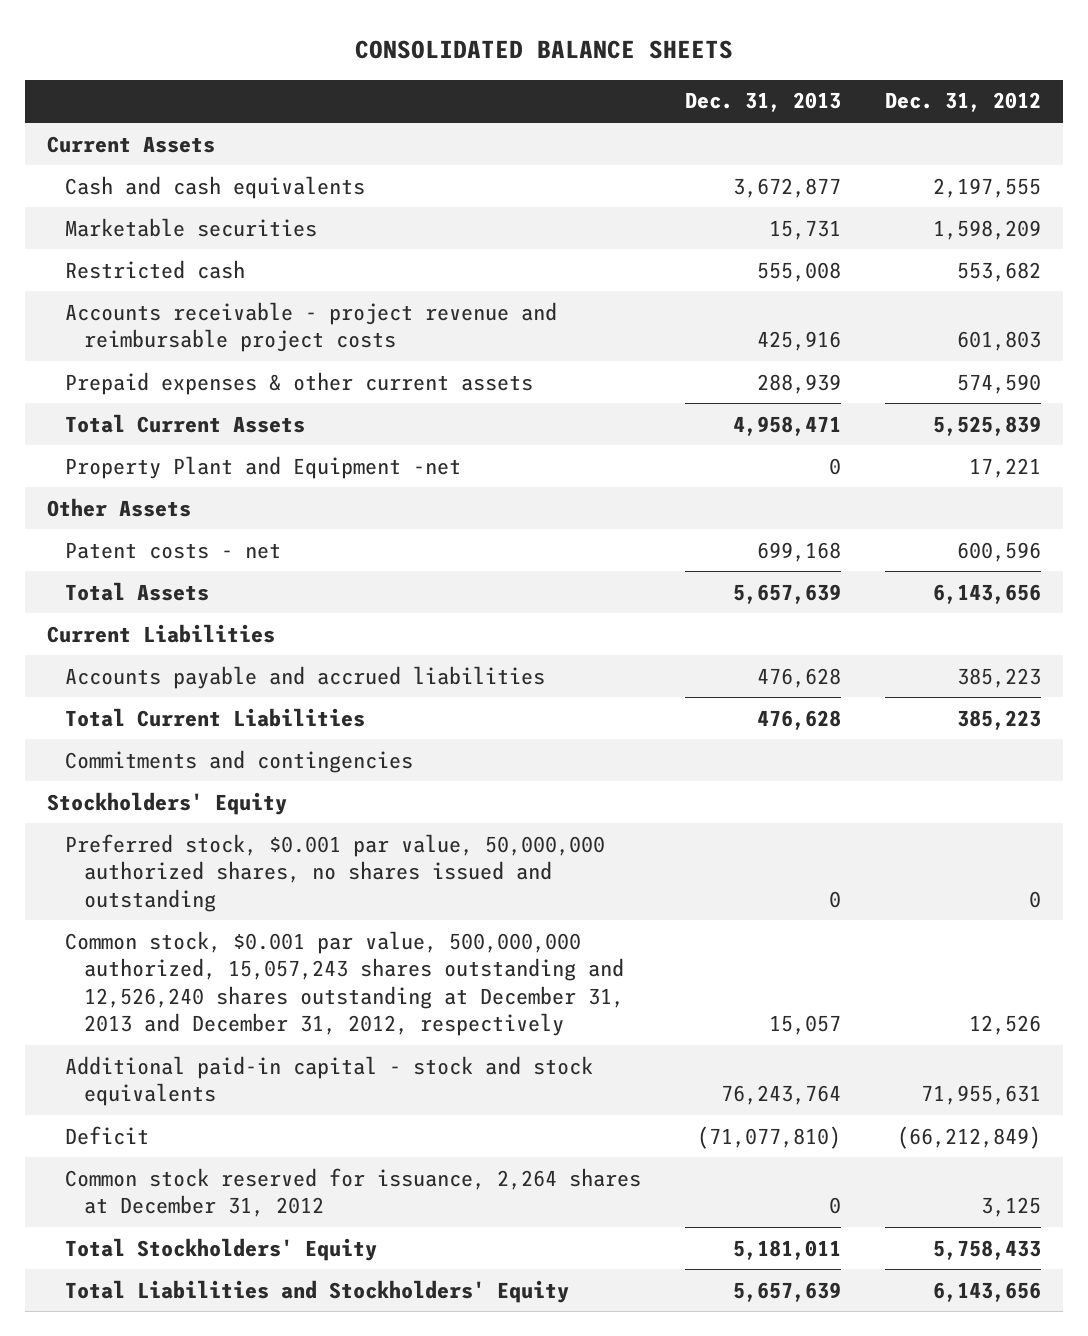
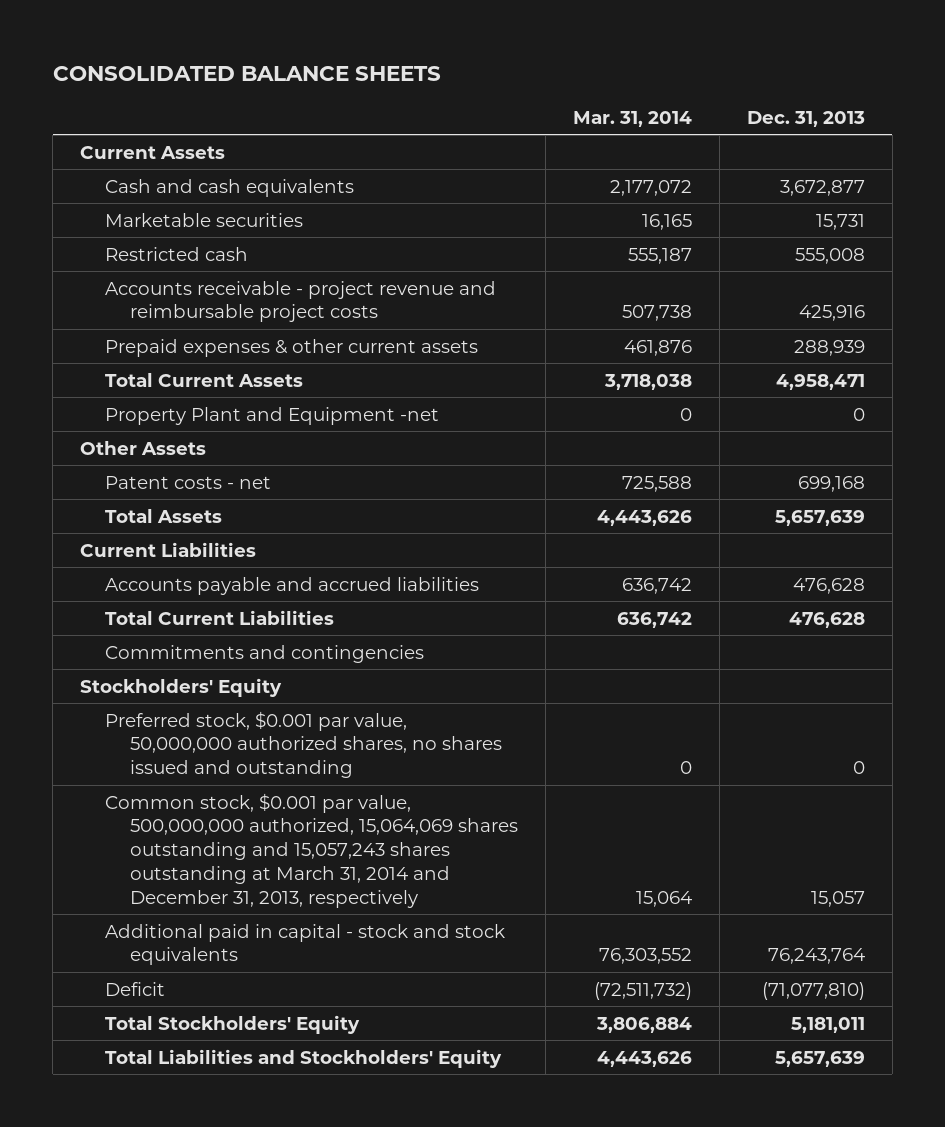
[884,92,1041,113] Dec. 31, 2012 -> none
none -> [572,110,692,127] Mar. 31, 2014
[65,930,624,1037] Common stock, $0.001 par value, 500,000,000 authorized, 15,057,243 shares outstanding and 12,526,240 shares outstanding at December 31, 2013 and December 31, 2012, respectively -> [105,792,519,908] Common stock, $0.001 par value, 500,000,000 authorized, 15,064,069 shares outstanding and 15,057,243 shares outstanding at March 31, 2014 and December 31, 2013, respectively
[65,1055,594,1107] Additional paid-in capital - stock and stock equivalents -> [105,923,506,966] Additional paid in capital - stock and stock equivalents
[65,1167,642,1218] Common stock reserved for issuance, 2,264 shares at December 31, 2012 -> none

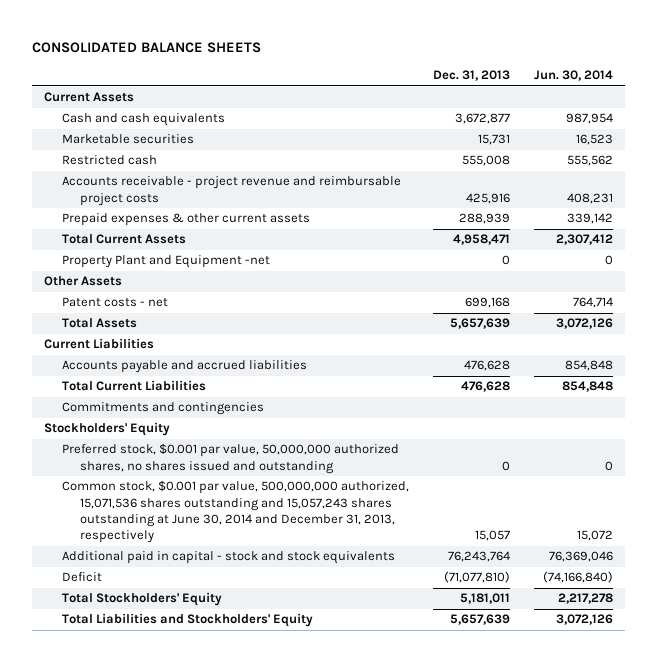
[572,110,692,127] Mar. 31, 2014 -> none
none -> [534,70,614,82] Jun. 30, 2014
[105,792,519,908] Common stock, $0.001 par value, 500,000,000 authorized, 15,064,069 shares outstanding and 15,057,243 shares outstanding at March 31, 2014 and December 31, 2013, respectively -> [62,480,410,544] Common stock, $0.001 par value, 500,000,000 authorized, 15,071,536 shares outstanding and 15,057,243 shares outstanding at June 30, 2014 and December 31, 2013, respectively

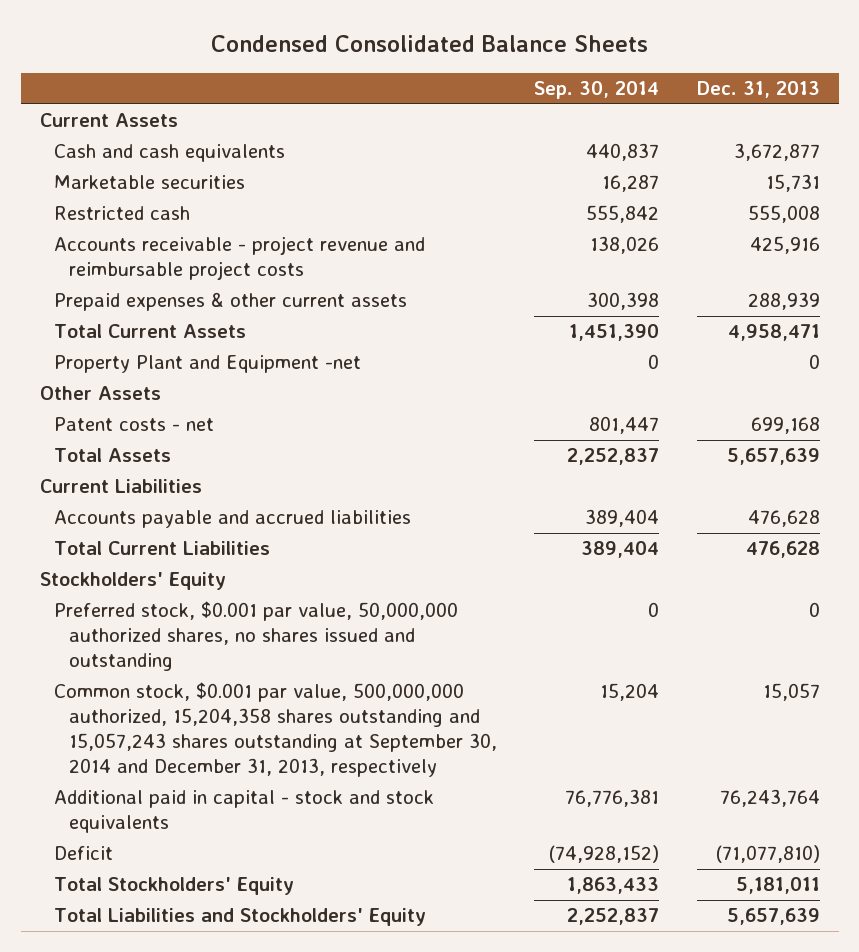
[32,42,262,54] CONSOLIDATED BALANCE SHEETS -> [210,35,648,53] Condensed Consolidated Balance Sheets
[534,70,614,82] Jun. 30, 2014 -> none
none -> [534,81,660,100] Sep. 30, 2014
[62,402,265,416] Commitments and contingencies -> none
[62,480,410,544] Common stock, $0.001 par value, 500,000,000 authorized, 15,071,536 shares outstanding and 15,057,243 shares outstanding at June 30, 2014 and December 31, 2013, respectively -> [54,682,497,778] Common stock, $0.001 par value, 500,000,000 authorized, 15,204,358 shares outstanding and 15,057,243 shares outstanding at September 30, 2014 and December 31, 2013, respectively

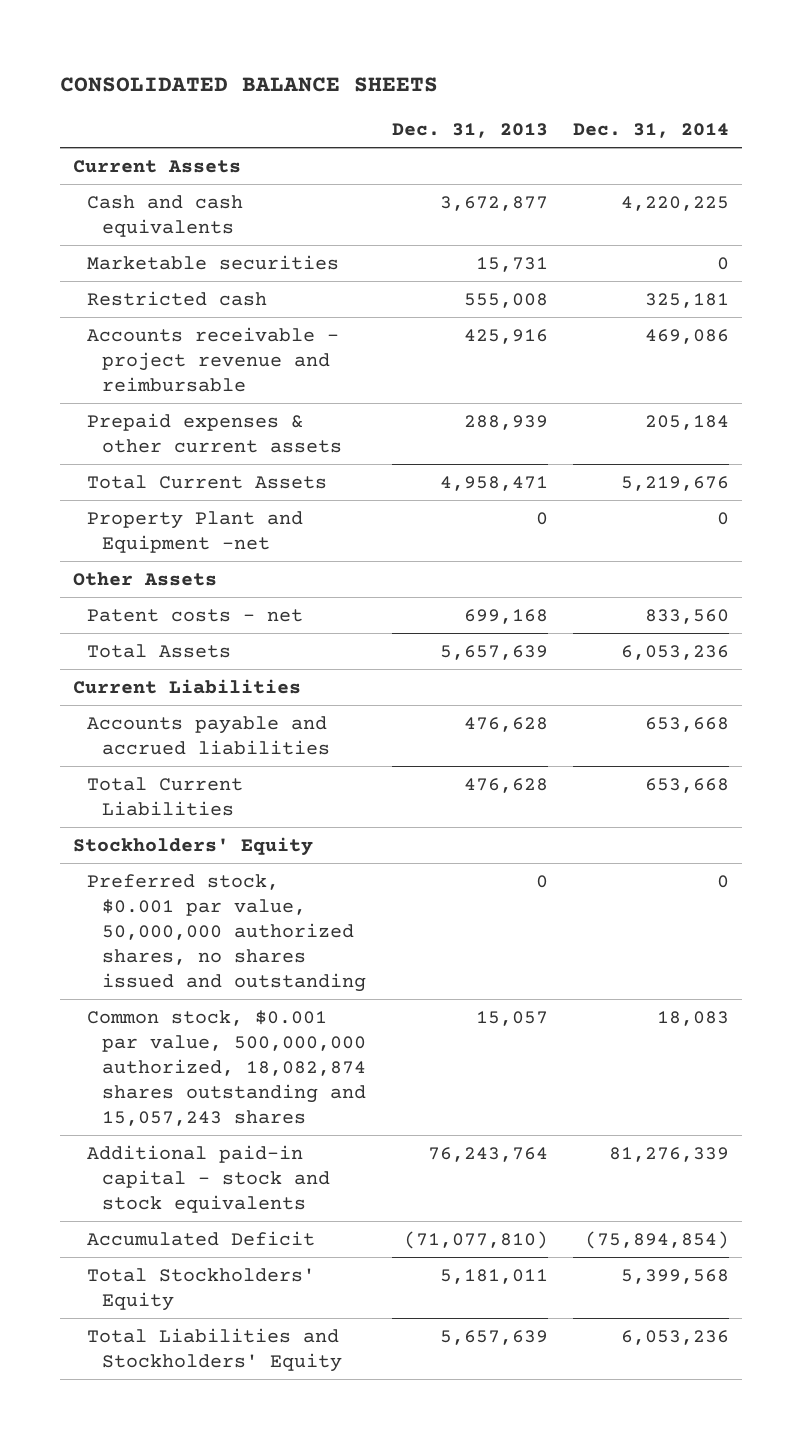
[210,35,648,53] Condensed Consolidated Balance Sheets -> [60,77,439,93] CONSOLIDATED BALANCE SHEETS
[534,81,660,100] Sep. 30, 2014 -> none
none -> [573,123,730,139] Dec. 31, 2014
[54,236,426,281] Accounts receivable - project revenue and reimbursable project costs -> [87,326,340,392] Accounts receivable - project revenue and reimbursable
[54,682,497,778] Common stock, $0.001 par value, 500,000,000 authorized, 15,204,358 shares outstanding and 15,057,243 shares outstanding at September 30, 2014 and December 31, 2013, respectively -> [87,1009,366,1127] Common stock, $0.001 par value, 500,000,000 authorized, 18,082,874 shares outstanding and 15,057,243 shares
[54,790,435,834] Additional paid in capital - stock and stock equivalents -> [87,1144,330,1213] Additional paid-in capital - stock and stock equivalents
[54,846,114,861] Deficit -> [87,1230,316,1246] Accumulated Deficit

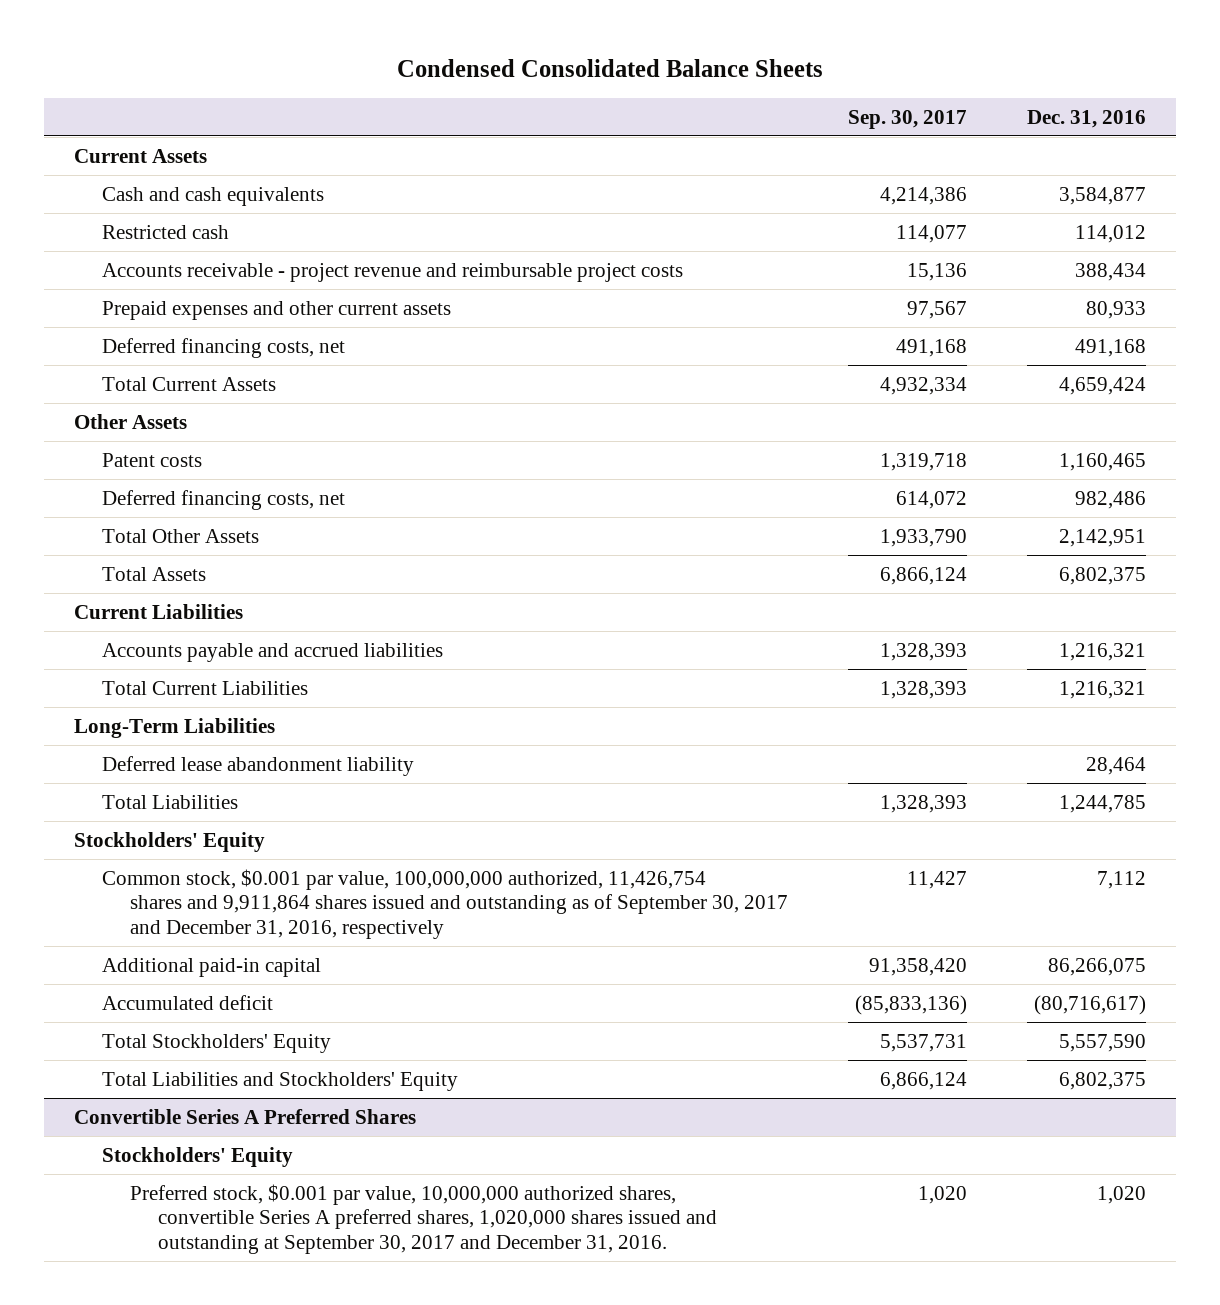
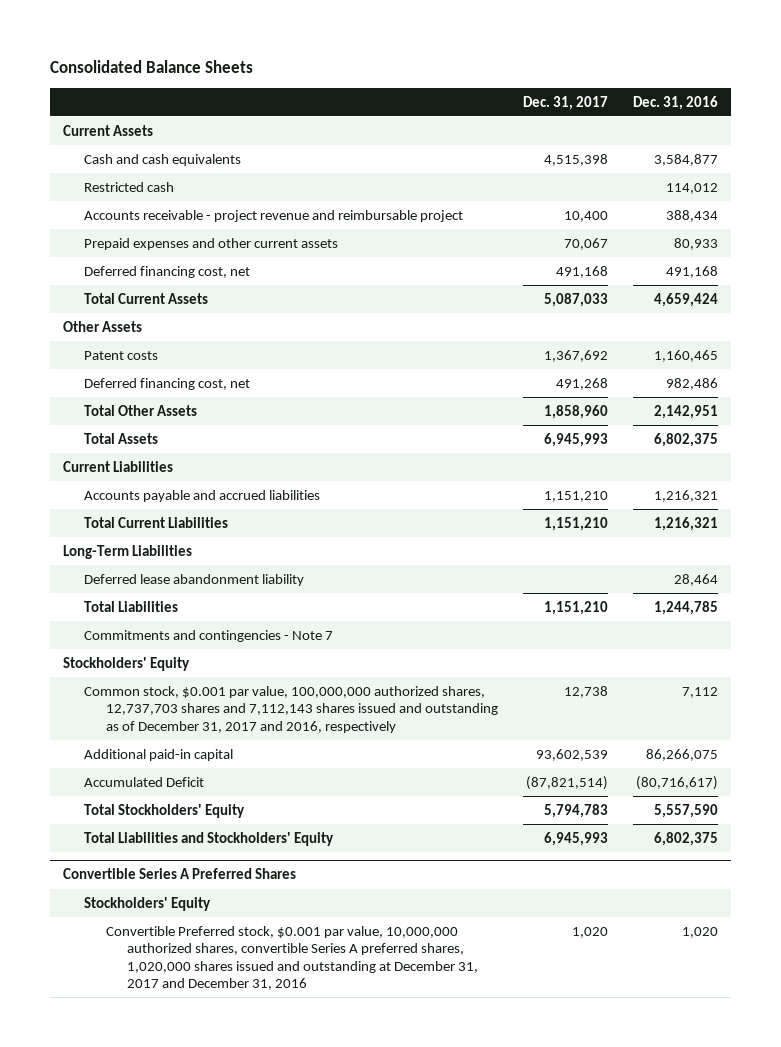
[397,59,824,78] Condensed Consolidated Balance Sheets -> [50,60,254,74] Consolidated Balance Sheets
[848,109,968,129] Sep. 30, 2017 -> none
none -> [522,95,608,110] Dec. 31, 2017
[102,262,684,282] Accounts receivable - project revenue and reimbursable project costs -> [84,209,464,222] Accounts receivable - project revenue and reimbursable project
[102,337,346,358] Deferred financing costs, net -> [84,265,251,278] Deferred financing cost, net
[102,489,346,510] Deferred financing costs, net -> [84,377,251,390] Deferred financing cost, net
none -> [84,629,334,642] Commitments and contingencies - Note 7
[102,868,789,939] Common stock, $0.001 par value, 100,000,000 authorized, 11,426,754 shares and 9,911,864 shares issued and outstanding as of September 30, 2017 and December 31, 2016, respectively -> [84,685,498,733] Common stock, $0.001 par value, 100,000,000 authorized shares, 12,737,703 shares and 7,112,143 shares issued and outstanding as of December 31, 2017 and 2016, respectively
[102,994,274,1010] Accumulated deficit -> [84,776,205,787] Accumulated Deficit
[130,1183,718,1254] Preferred stock, $0.001 par value, 10,000,000 authorized shares, convertible Series A preferred shares, 1,020,000 shares issued and outstanding at September 30, 2017 and December 31, 2016. -> [105,925,478,990] Convertible Preferred stock, $0.001 par value, 10,000,000 authorized shares, convertible Series A preferred shares, 1,020,000 shares issued and outstanding at December 31, 2017 and December 31, 2016

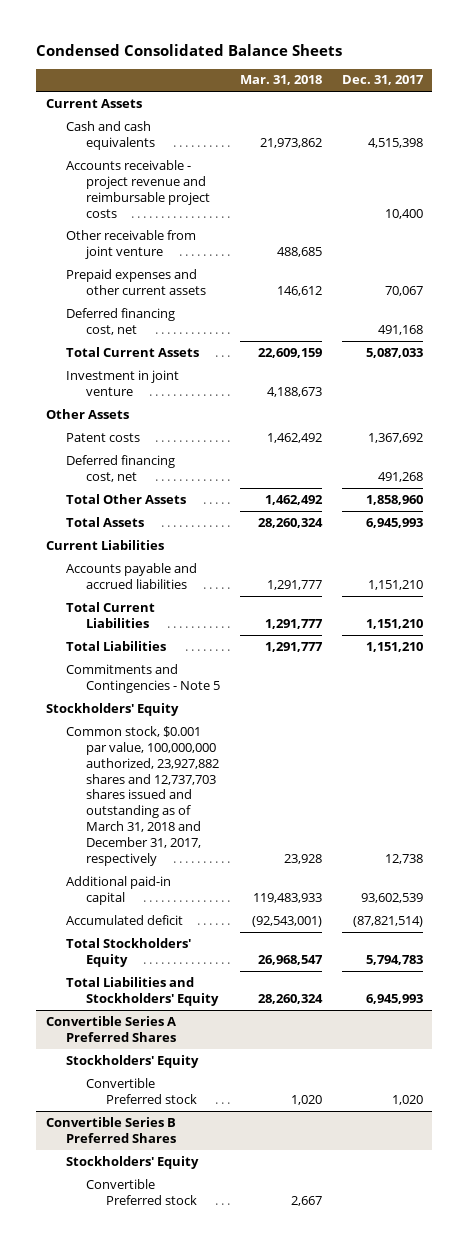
[50,60,254,74] Consolidated Balance Sheets -> [36,43,343,56] Condensed Consolidated Balance Sheets
[632,95,718,110] Dec. 31, 2016 -> none
none -> [239,75,322,86] Mar. 31, 2018
[84,181,175,192] Restricted cash -> none
[84,209,464,222] Accounts receivable - project revenue and reimbursable project -> [66,159,211,218] Accounts receivable - project revenue and reimbursable project costs
none -> [66,229,197,259] Other receivable from joint venture
none -> [66,369,180,396] Investment in joint venture
[63,544,193,559] Long-Term Liabilities -> none
[84,573,305,586] Deferred lease abandonment liability -> none
[84,629,334,642] Commitments and contingencies - Note 7 -> [66,663,221,693] Commitments and Contingencies - Note 5
[84,685,498,733] Common stock, $0.001 par value, 100,000,000 authorized shares, 12,737,703 shares and 7,112,143 shares issued and outstanding as of December 31, 2017 and 2016, respectively -> [66,725,220,867] Common stock, $0.001 par value, 100,000,000 authorized, 23,927,882 shares and 12,737,703 shares issued and outstanding as of March 31, 2018 and December 31, 2017, respectively
[84,776,205,787] Accumulated Deficit -> [66,914,184,925] Accumulated deficit
[105,925,478,990] Convertible Preferred stock, $0.001 par value, 10,000,000 authorized shares, convertible Series A preferred shares, 1,020,000 shares issued and outstanding at December 31, 2017 and December 31, 2016 -> [86,1077,198,1104] Convertible Preferred stock
none -> [46,1116,177,1143] Convertible Series B Preferred Shares
none -> [66,1155,200,1169] Stockholders' Equity
none -> [86,1178,198,1205] Convertible Preferred stock

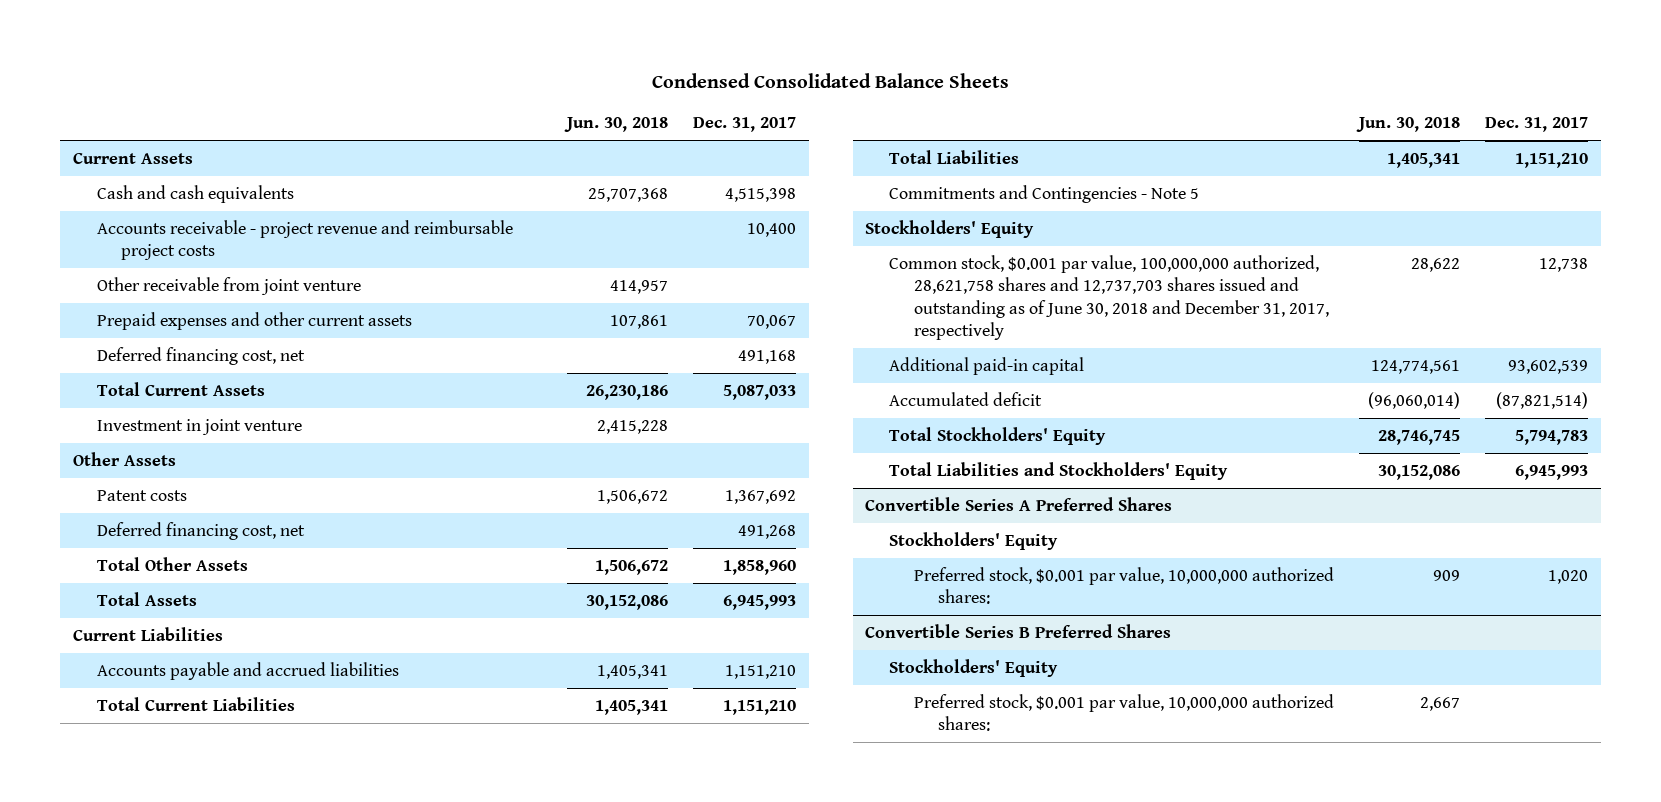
[239,75,322,86] Mar. 31, 2018 -> none
none -> [563,117,668,133] Jun. 30, 2018
[66,725,220,867] Common stock, $0.001 par value, 100,000,000 authorized, 23,927,882 shares and 12,737,703 shares issued and outstanding as of March 31, 2018 and December 31, 2017, respectively -> [889,254,1329,341] Common stock, $0.001 par value, 100,000,000 authorized, 28,621,758 shares and 12,737,703 shares issued and outstanding as of June 30, 2018 and December 31, 2017, respectively
[86,1077,198,1104] Convertible Preferred stock -> [913,566,1334,605] Preferred stock, $0.001 par value, 10,000,000 authorized shares:
[86,1178,198,1205] Convertible Preferred stock -> [913,693,1334,732] Preferred stock, $0.001 par value, 10,000,000 authorized shares:

